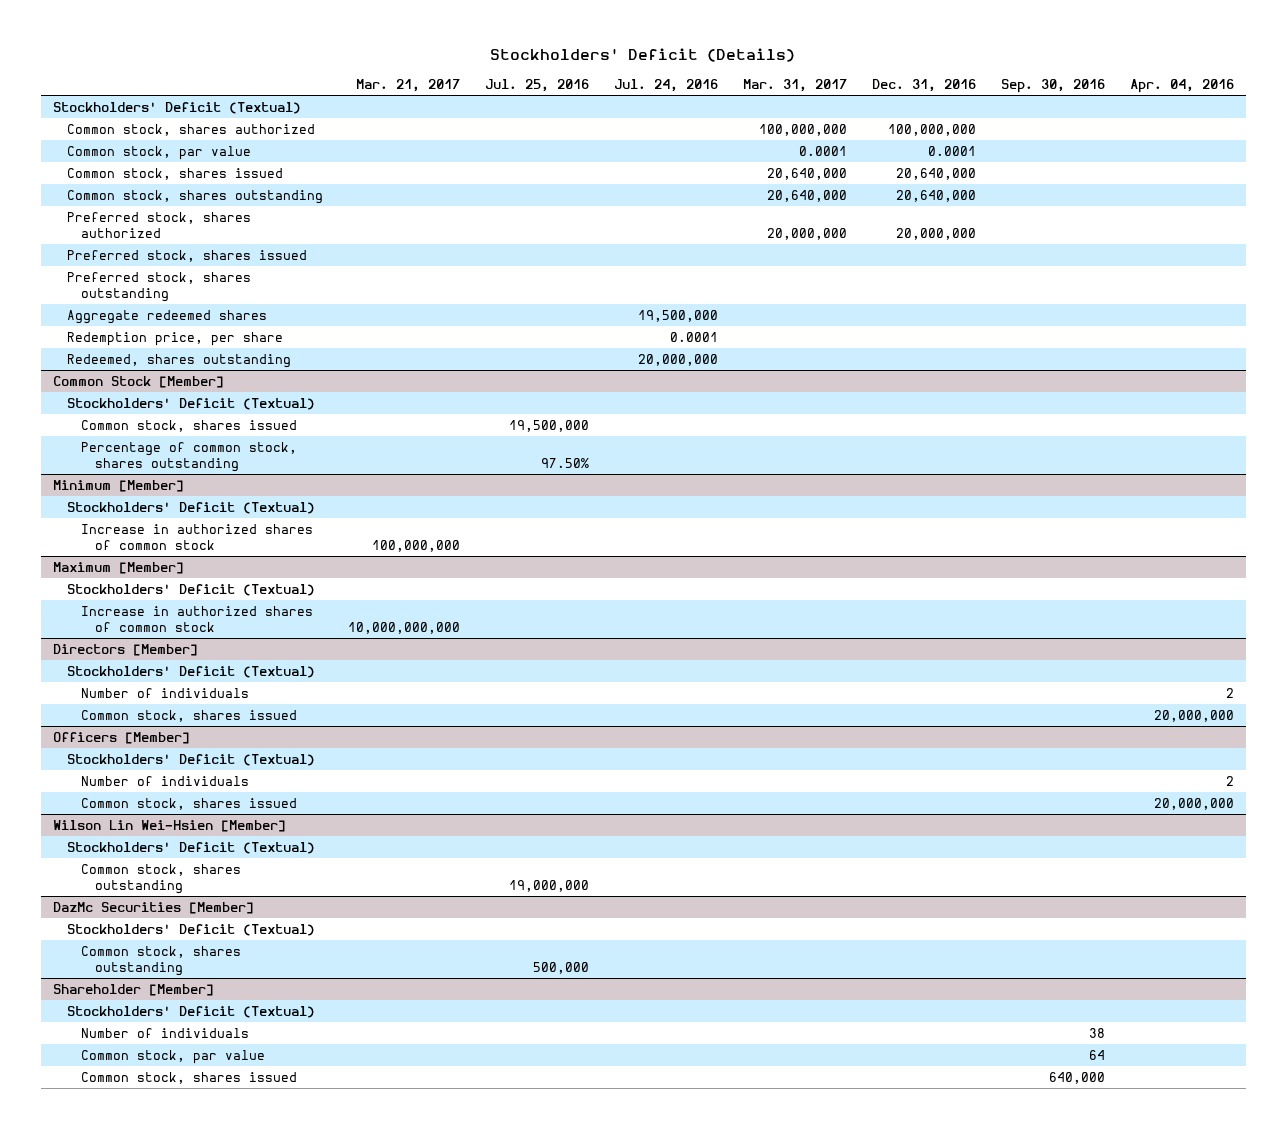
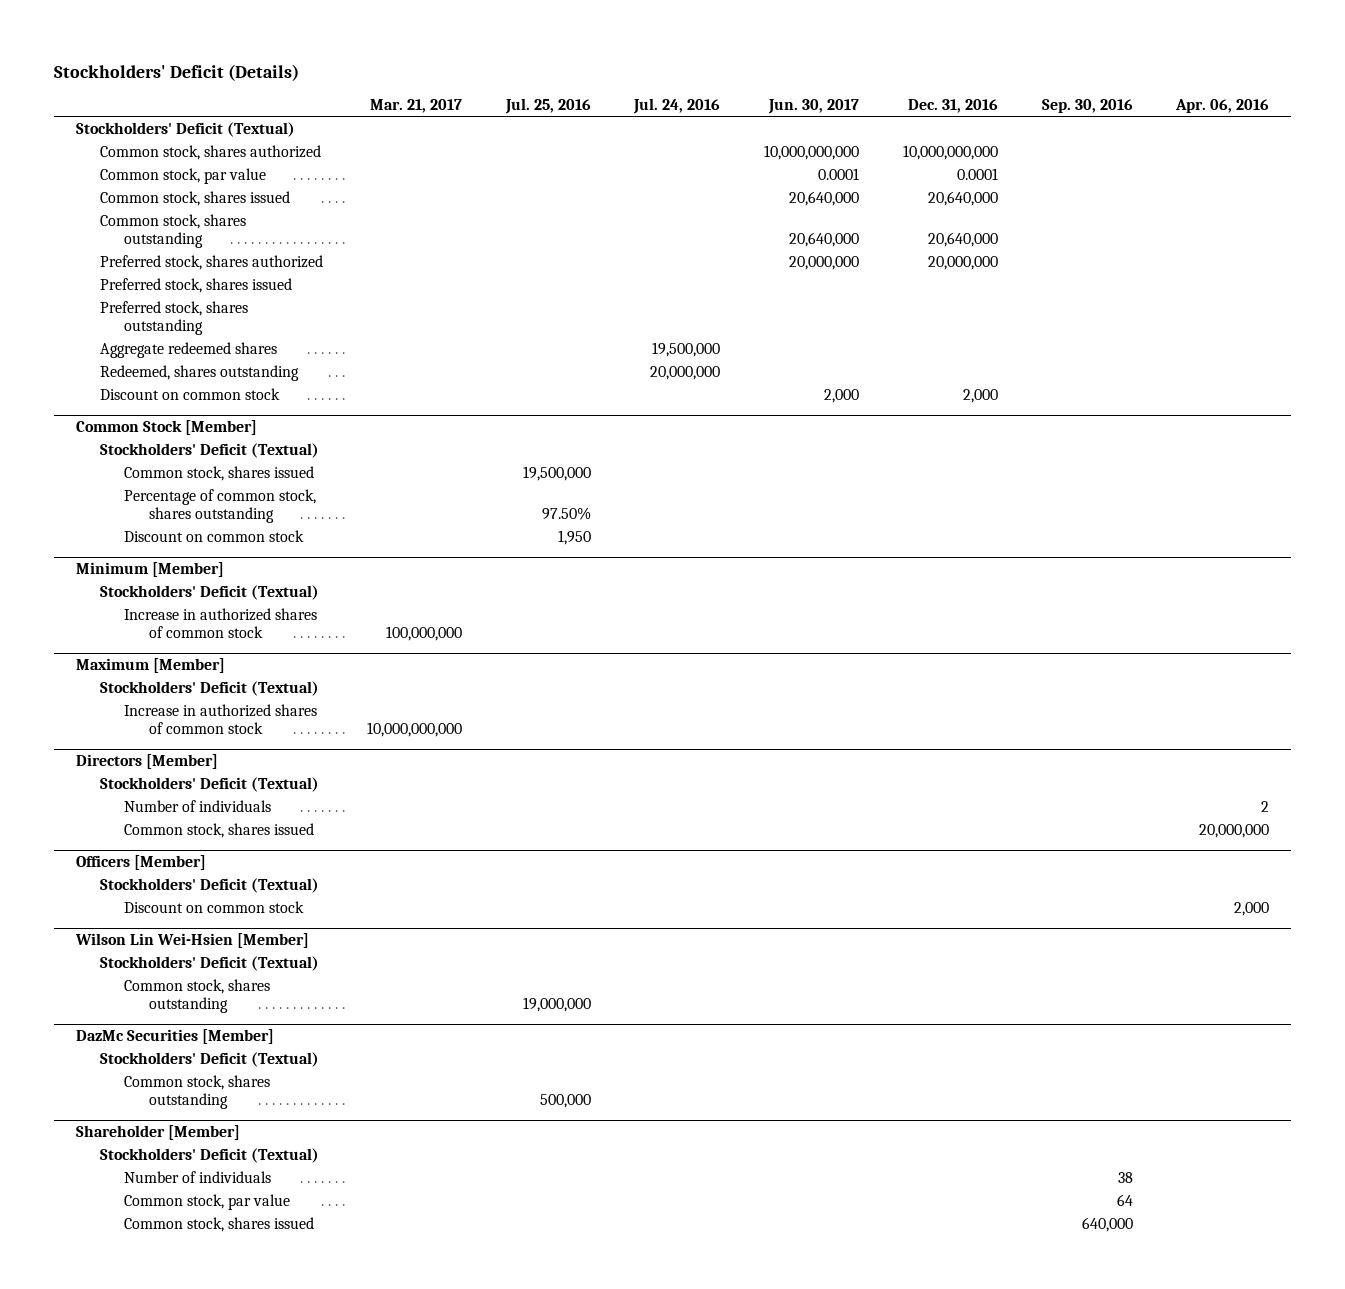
[742,79,847,93] Mar. 31, 2017 -> none
[1129,79,1234,94] Apr. 04, 2016 -> none
none -> [768,99,860,115] Jun. 30, 2017
none -> [1175,99,1270,114] Apr. 06, 2016
[887,123,976,136] 100,000,000 -> [902,144,998,160] 10,000,000,000
[67,331,284,346] Redemption price, per share -> none
none -> [99,387,280,400] Discount on common stock
none -> [124,529,305,542] Discount on common stock
[81,775,250,786] Number of individuals -> none
[81,797,298,810] Common stock, shares issued -> none
none -> [124,900,305,913] Discount on common stock

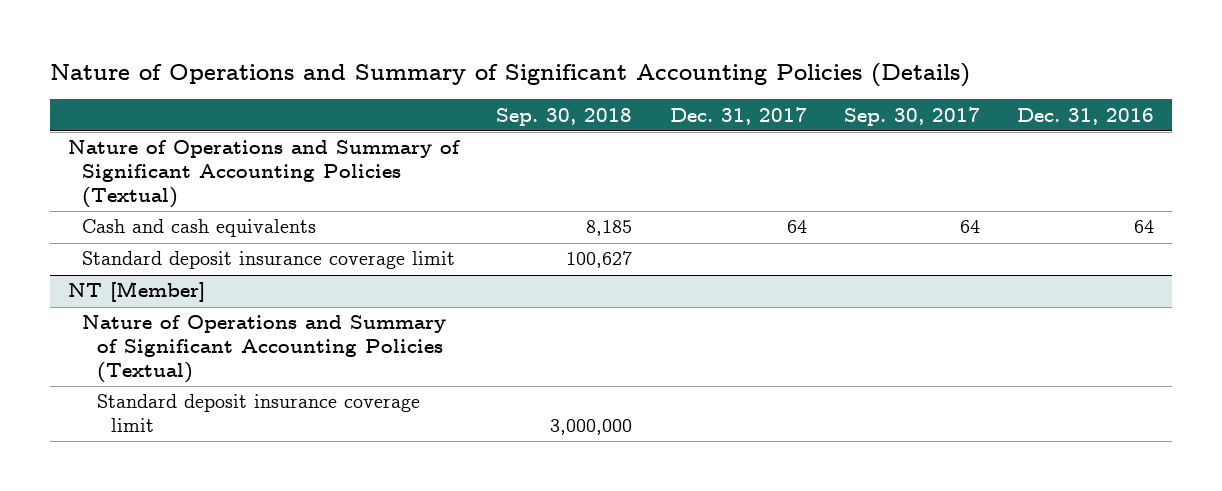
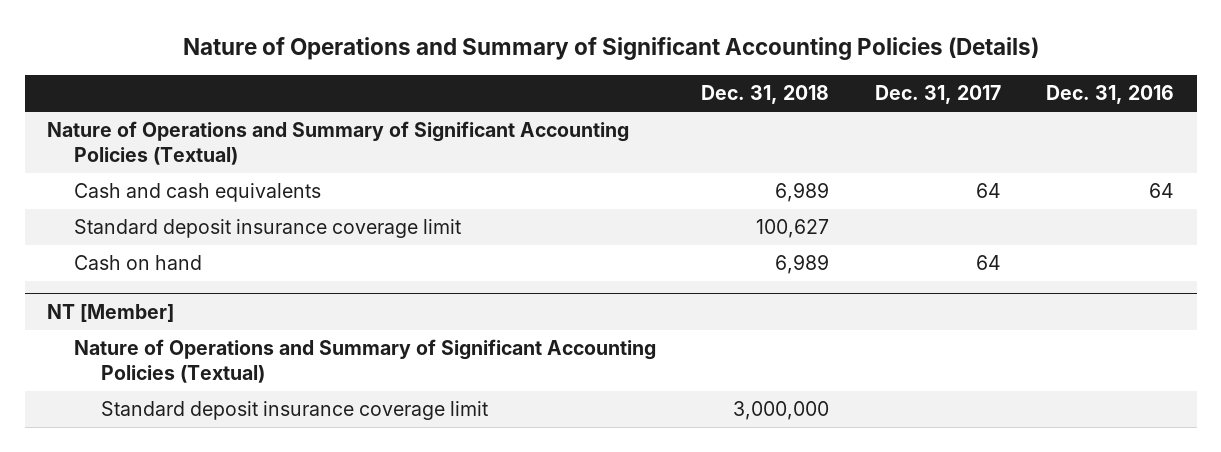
[496,107,633,126] Sep. 30, 2018 -> none
[843,106,980,126] Sep. 30, 2017 -> none
none -> [701,85,830,105] Dec. 31, 2018
none -> [74,255,203,271] Cash on hand

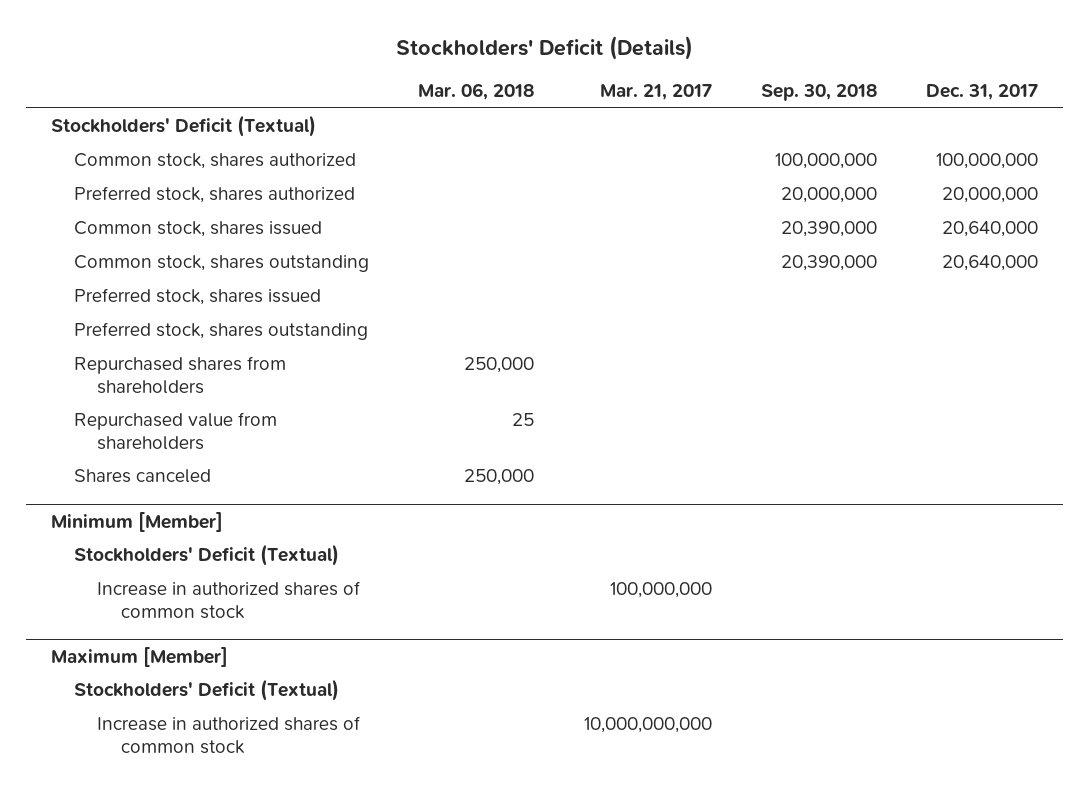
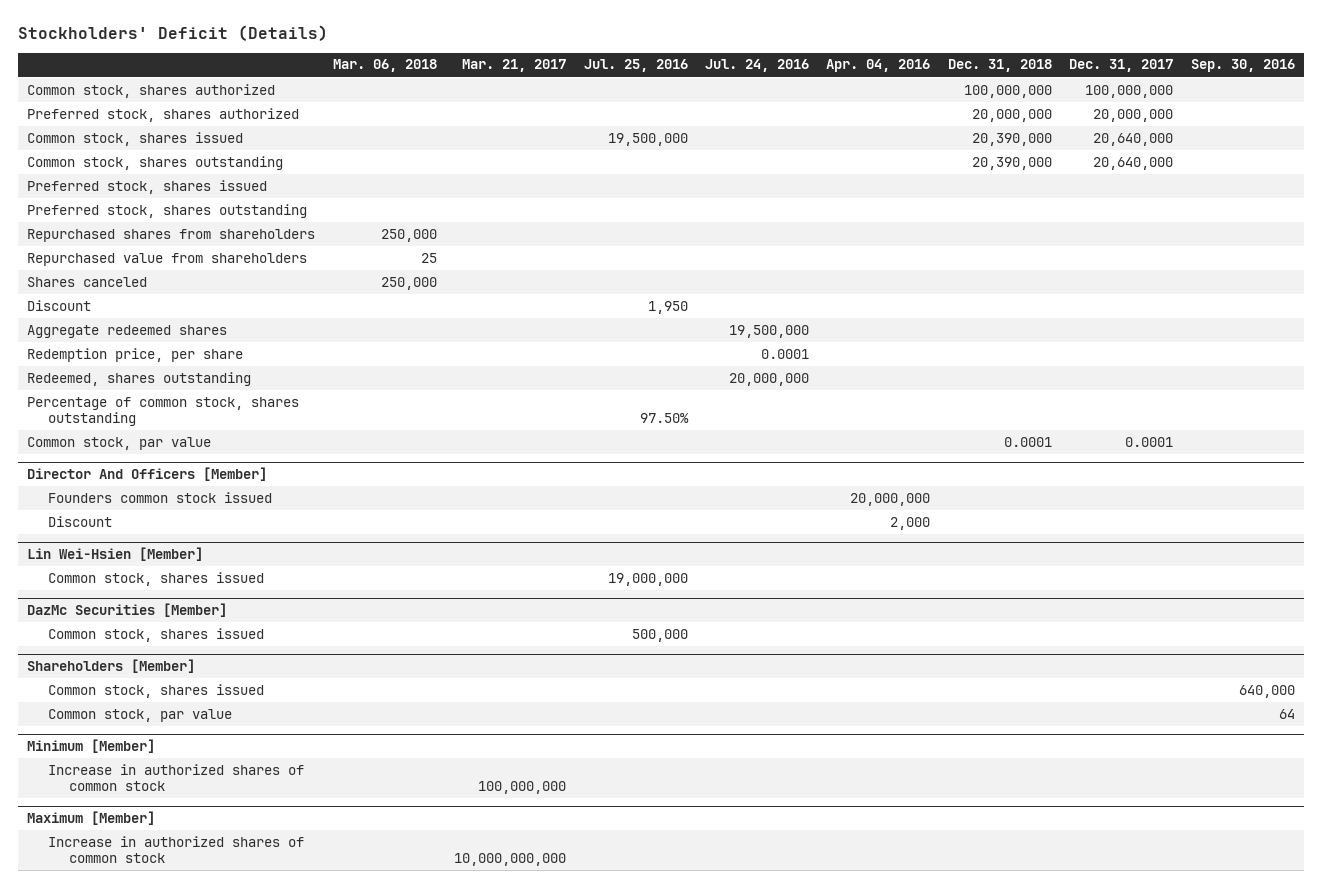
[761,84,878,102] Sep. 30, 2018 -> none
none -> [583,59,688,73] Jul. 25, 2016
none -> [705,59,810,73] Jul. 24, 2016
none -> [826,59,931,73] Apr. 04, 2016
none -> [947,59,1052,73] Dec. 31, 2018
none -> [1190,59,1295,73] Sep. 30, 2016
[50,115,316,138] Stockholders' Deficit (Textual) -> none
none -> [27,299,92,311] Discount
none -> [27,324,228,338] Aggregate redeemed shares
none -> [27,347,244,362] Redemption price, per share
none -> [27,371,252,386] Redeemed, shares outstanding
none -> [27,396,300,427] Percentage of common stock, shares outstanding
none -> [27,436,212,450] Common stock, par value
none -> [27,467,268,482] Director And Officers [Member]
none -> [47,491,272,503] Founders common stock issued
none -> [47,515,112,527] Discount
none -> [27,547,204,562] Lin Wei-Hsien [Member]
none -> [47,571,264,586] Common stock, shares issued
none -> [27,603,228,618] DazMc Securities [Member]
none -> [47,627,264,642] Common stock, shares issued
none -> [27,659,196,674] Shareholders [Member]
none -> [47,683,264,698] Common stock, shares issued
none -> [47,708,232,722] Common stock, par value
[74,544,340,567] Stockholders' Deficit (Textual) -> none
[74,679,340,702] Stockholders' Deficit (Textual) -> none

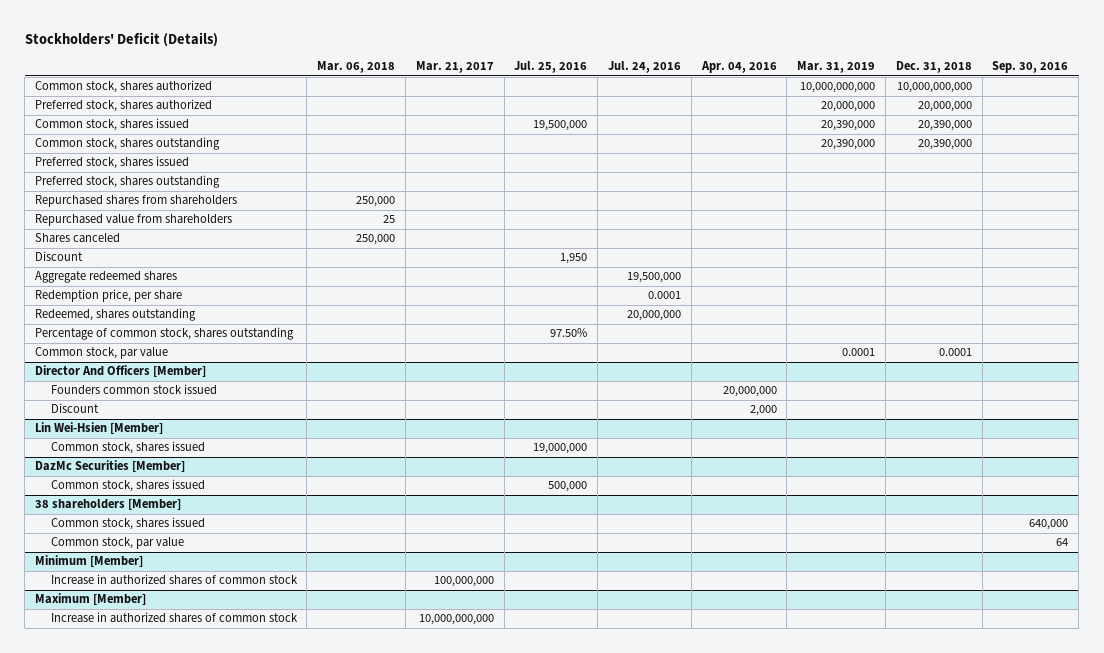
[1069,59,1174,73] Dec. 31, 2017 -> none
none -> [797,61,876,74] Mar. 31, 2019
[963,84,1052,98] 100,000,000 -> [896,82,972,94] 10,000,000,000
[27,659,196,674] Shareholders [Member] -> [35,499,182,511] 38 shareholders [Member]

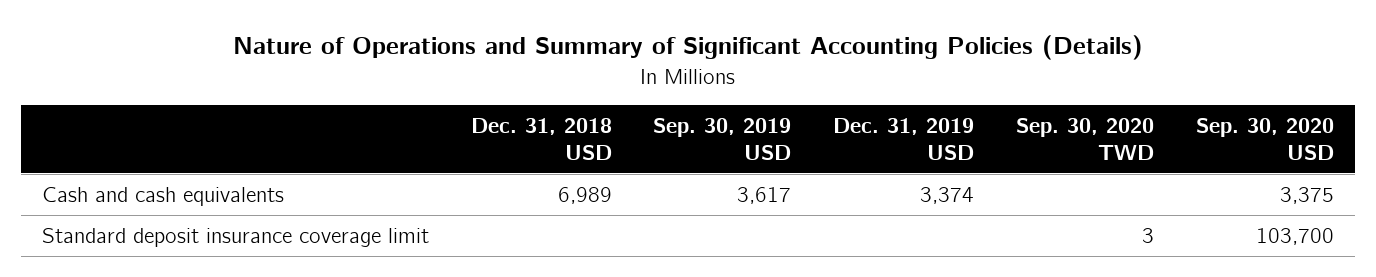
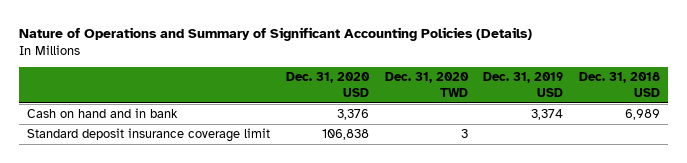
[653,118,792,160] Sep. 30, 2019 USD -> none
[1016,118,1155,160] Sep. 30, 2020 TWD -> none
[1196,118,1335,160] Sep. 30, 2020 USD -> none
none -> [285,72,370,97] Dec. 31, 2020 USD
none -> [384,72,469,97] Dec. 31, 2020 TWD
[41,187,284,207] Cash and cash equivalents -> [27,108,179,119] Cash on hand and in bank

